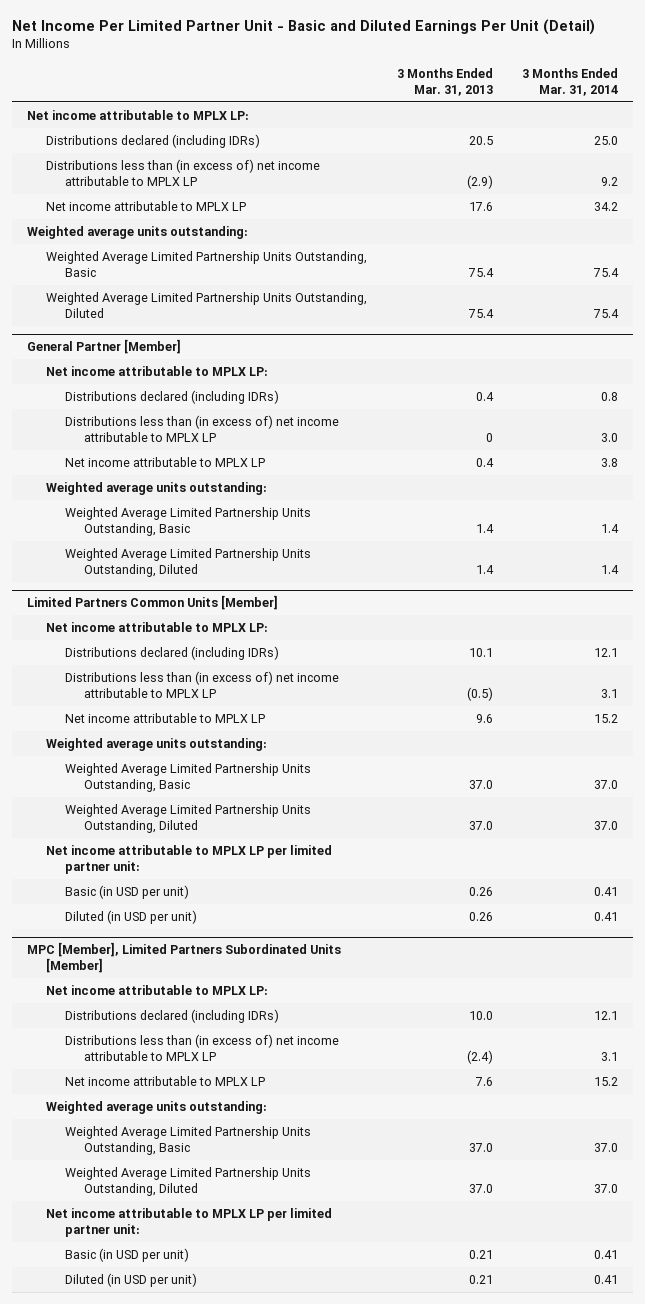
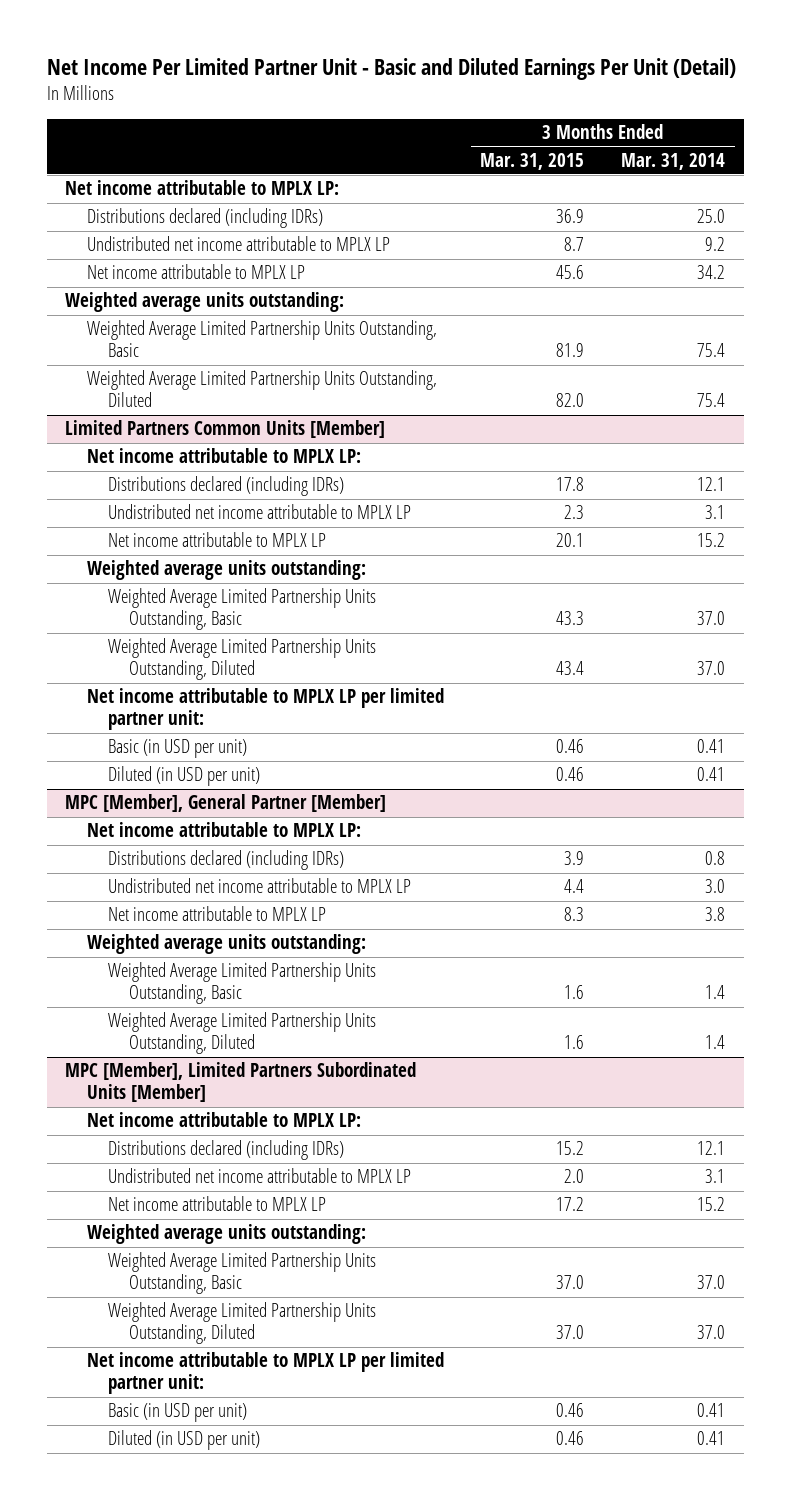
[396,67,493,96] 3 Months Ended Mar. 31, 2013 -> none
none -> [480,152,585,170] Mar. 31, 2015
[45,158,320,187] Distributions less than (in excess of) net income attributable to MPLX LP -> [86,236,390,252] Undistributed net income attributable to MPLX LP
[26,338,181,354] General Partner [Member] -> none
[45,365,268,376] Net income attributable to MPLX LP: -> none
[64,389,279,404] Distributions declared (including IDRs) -> none
[64,414,339,443] Distributions less than (in excess of) net income attributable to MPLX LP -> none
[64,456,265,467] Net income attributable to MPLX LP -> none
[45,481,267,495] Weighted average units outstanding: -> none
[64,506,311,537] Weighted Average Limited Partnership Units Outstanding, Basic -> none
[64,547,311,578] Weighted Average Limited Partnership Units Outstanding, Diluted -> none
[64,670,339,699] Distributions less than (in excess of) net income attributable to MPLX LP -> [107,504,411,520] Undistributed net income attributable to MPLX LP
none -> [65,794,387,813] MPC [Member], General Partner [Member]
none -> [86,822,361,838] Net income attributable to MPLX LP:
none -> [107,850,344,871] Distributions declared (including IDRs)
none -> [107,878,411,894] Undistributed net income attributable to MPLX LP
none -> [107,906,326,922] Net income attributable to MPLX LP
none -> [86,934,366,955] Weighted average units outstanding:
none -> [107,962,376,1005] Weighted Average Limited Partnership Units Outstanding, Basic
none -> [107,1012,376,1055] Weighted Average Limited Partnership Units Outstanding, Diluted
[64,1033,339,1062] Distributions less than (in excess of) net income attributable to MPLX LP -> [107,1168,411,1184] Undistributed net income attributable to MPLX LP

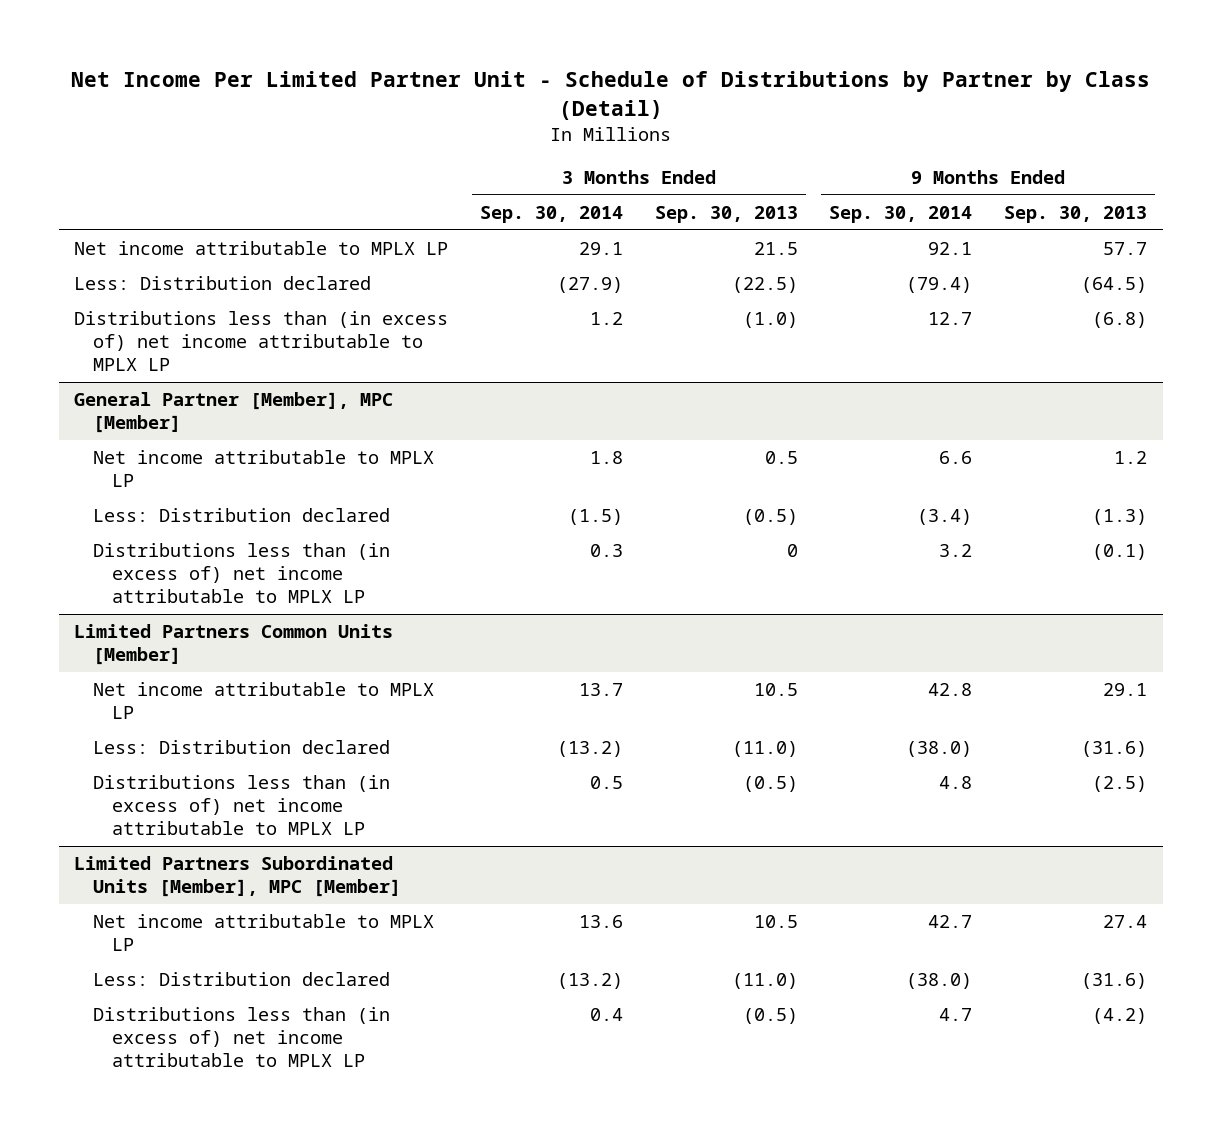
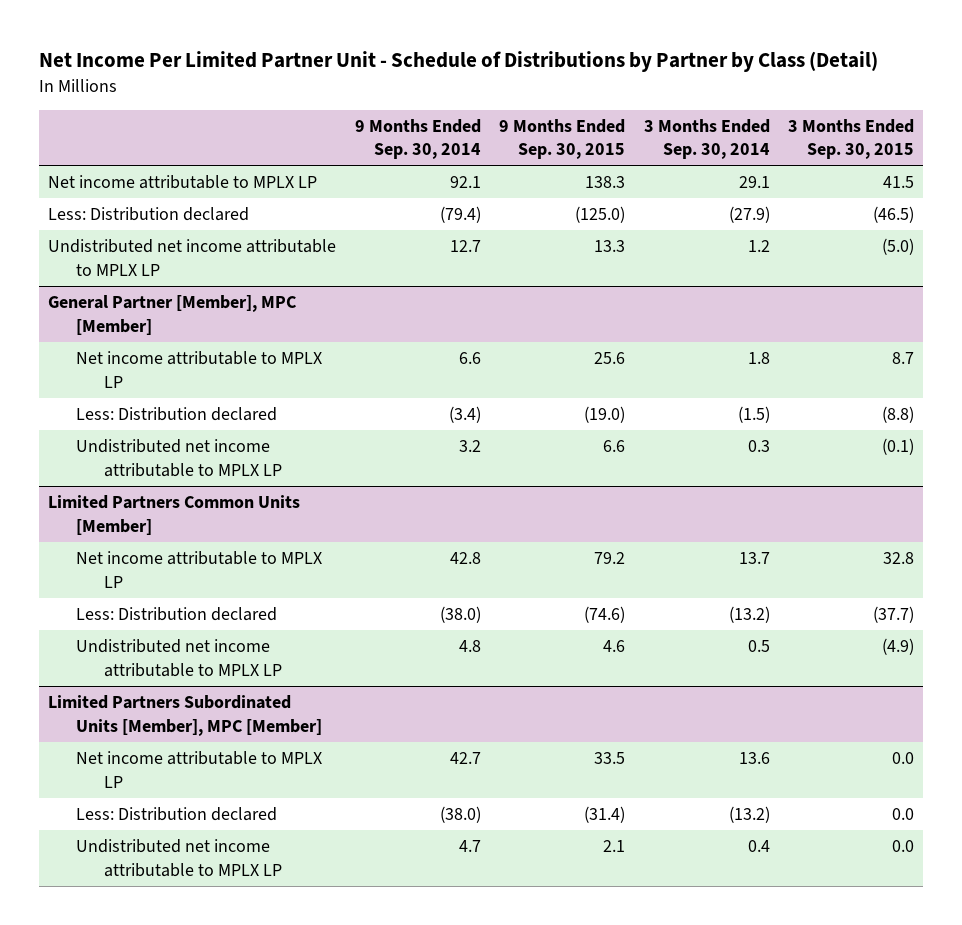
[654,205,798,223] Sep. 30, 2013 -> none
[1003,205,1147,223] Sep. 30, 2013 -> none
none -> [499,118,626,160] 9 Months Ended Sep. 30, 2015
none -> [788,118,915,160] 3 Months Ended Sep. 30, 2015
[74,311,449,371] Distributions less than (in excess of) net income attributable to MPLX LP -> [48,239,337,276] Undistributed net income attributable to MPLX LP
[92,543,390,603] Distributions less than (in excess of) net income attributable to MPLX LP -> [76,439,283,477] Undistributed net income attributable to MPLX LP
[92,775,390,835] Distributions less than (in excess of) net income attributable to MPLX LP -> [76,639,283,677] Undistributed net income attributable to MPLX LP
[92,1007,390,1067] Distributions less than (in excess of) net income attributable to MPLX LP -> [76,839,283,877] Undistributed net income attributable to MPLX LP

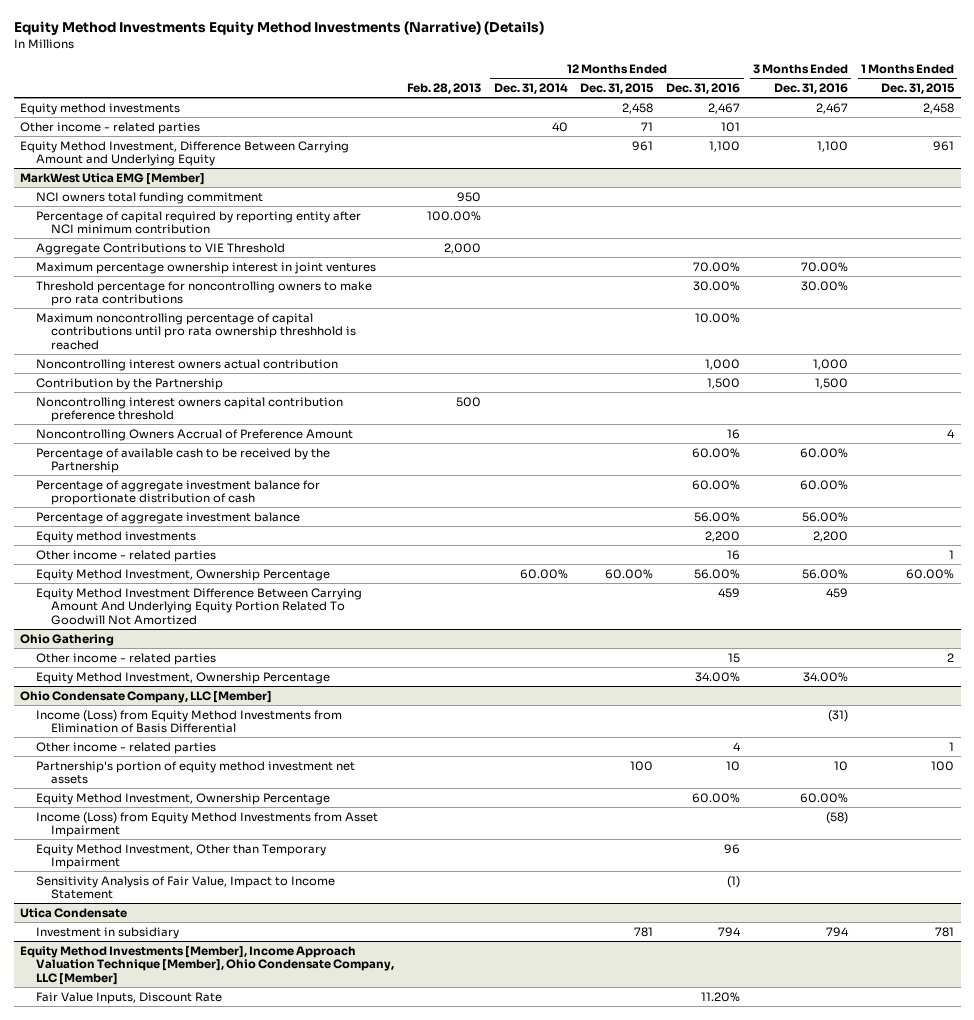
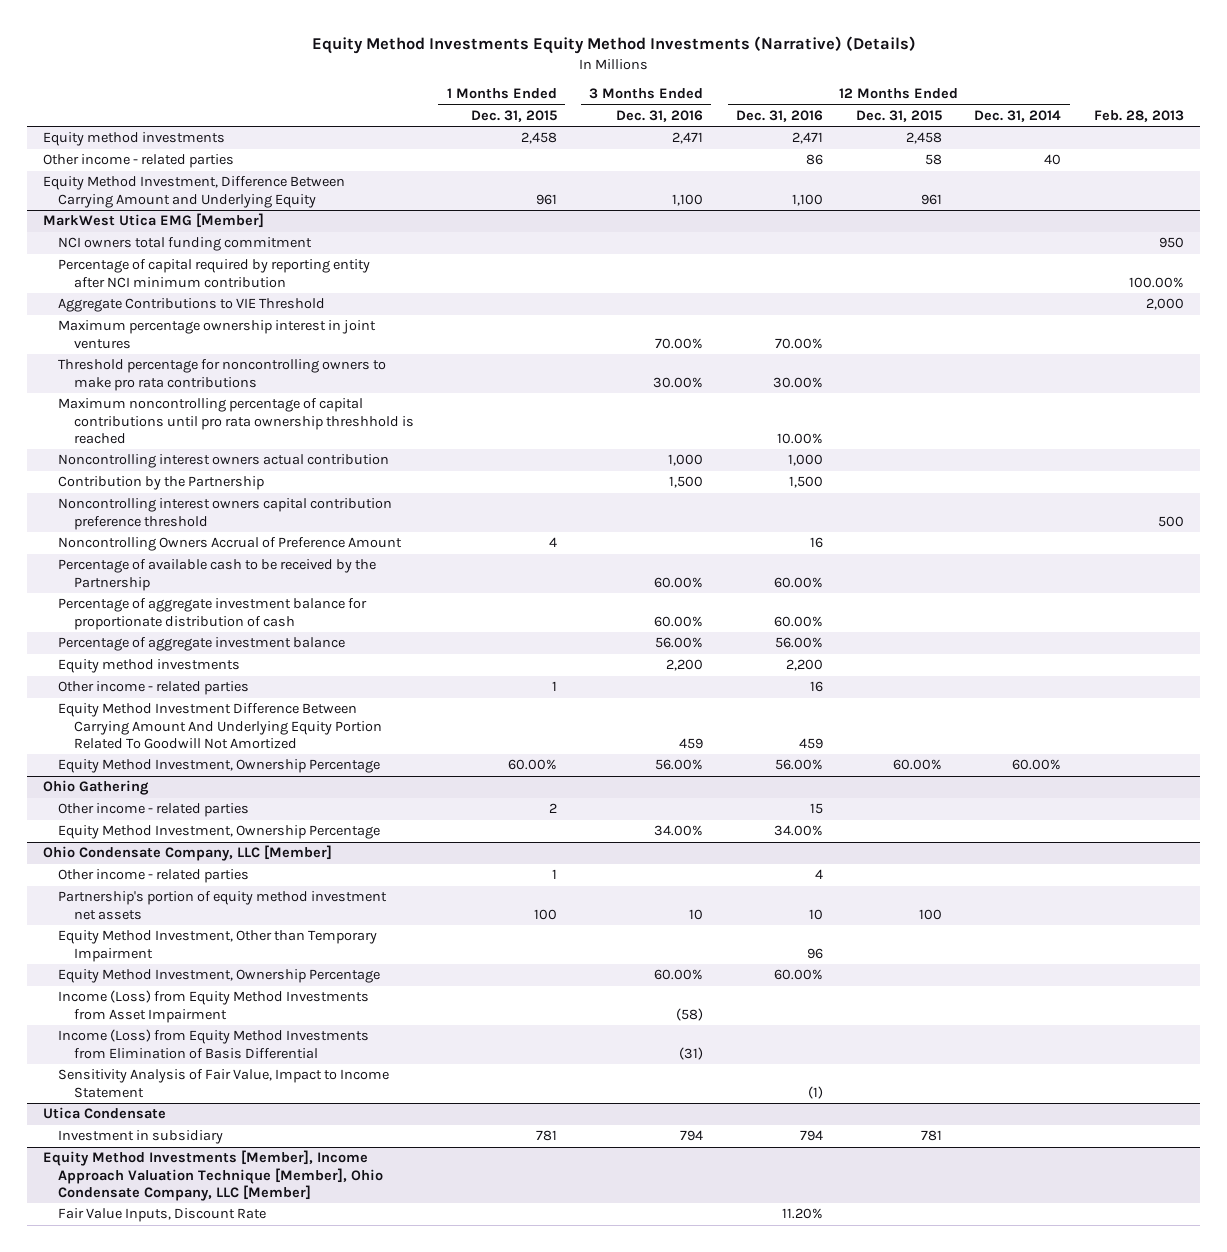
[708,102,741,114] 2,467 -> [791,132,823,145] 2,471
[816,102,849,114] 2,467 -> [672,132,704,145] 2,471
[641,121,654,131] 71 -> [924,154,942,166] 58
[721,121,741,132] 101 -> [805,154,823,166] 86
[35,568,330,581] Equity Method Investment, Ownership Percentage -> [58,759,381,774] Equity Method Investment, Ownership Percentage
[35,843,326,870] Equity Method Investment, Other than Temporary Impairment -> [58,930,378,962] Equity Method Investment, Other than Temporary Impairment
[35,709,342,734] Income (Loss) from Equity Method Investments from Elimination of Basis Differential -> [58,1029,370,1059] Income (Loss) from Equity Method Investments from Elimination of Basis Differential

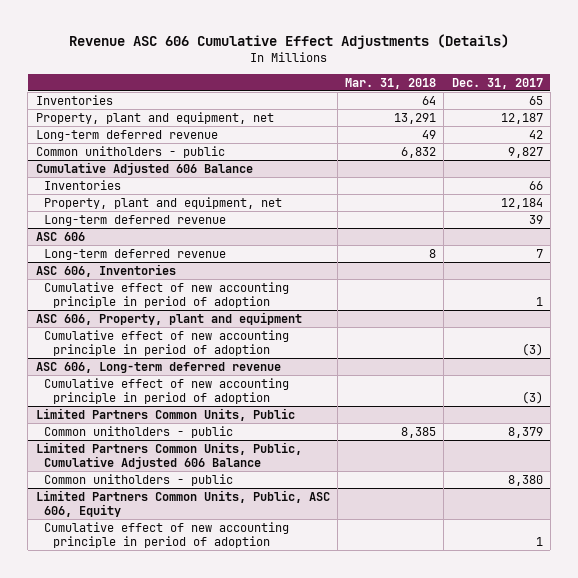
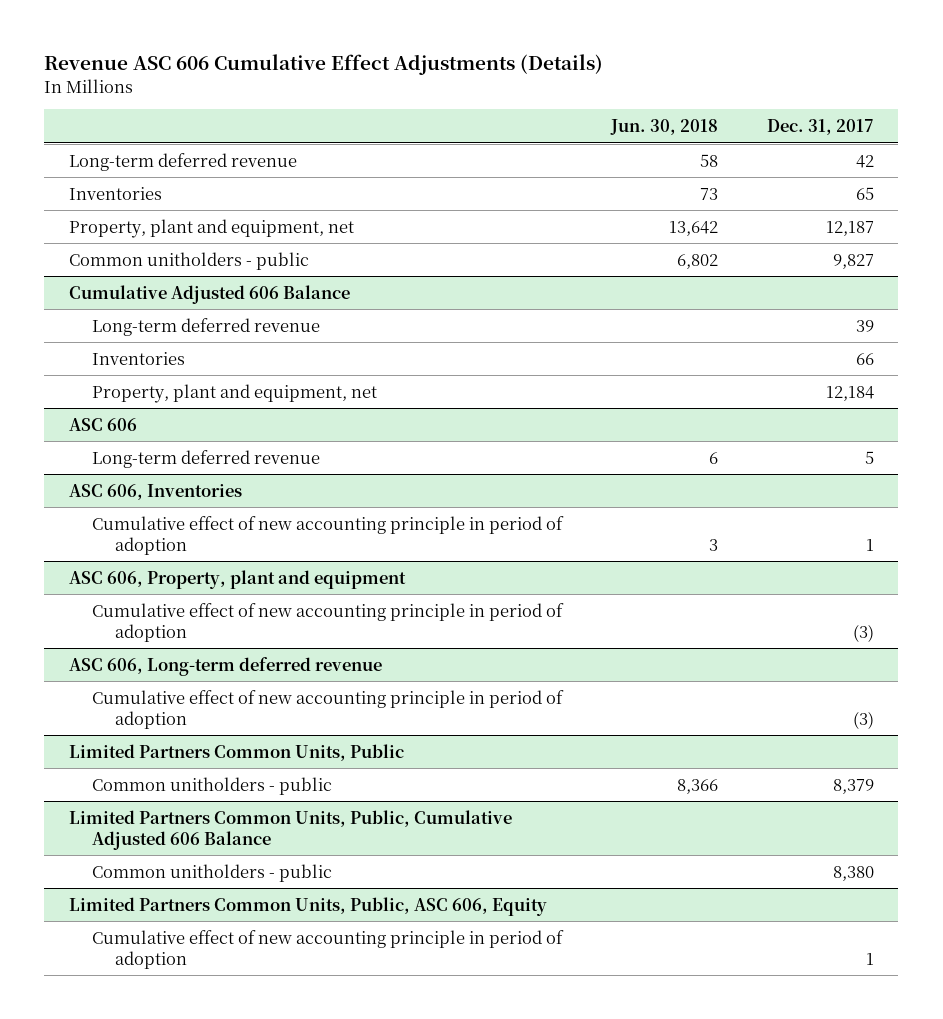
[345,77,437,89] Mar. 31, 2018 -> none
none -> [609,118,718,135] Jun. 30, 2018
[35,129,218,141] Long-term deferred revenue -> [68,152,297,171] Long-term deferred revenue
[44,214,227,226] Long-term deferred revenue -> [92,317,321,336] Long-term deferred revenue
[535,248,543,258] 7 -> [864,450,874,464] 5

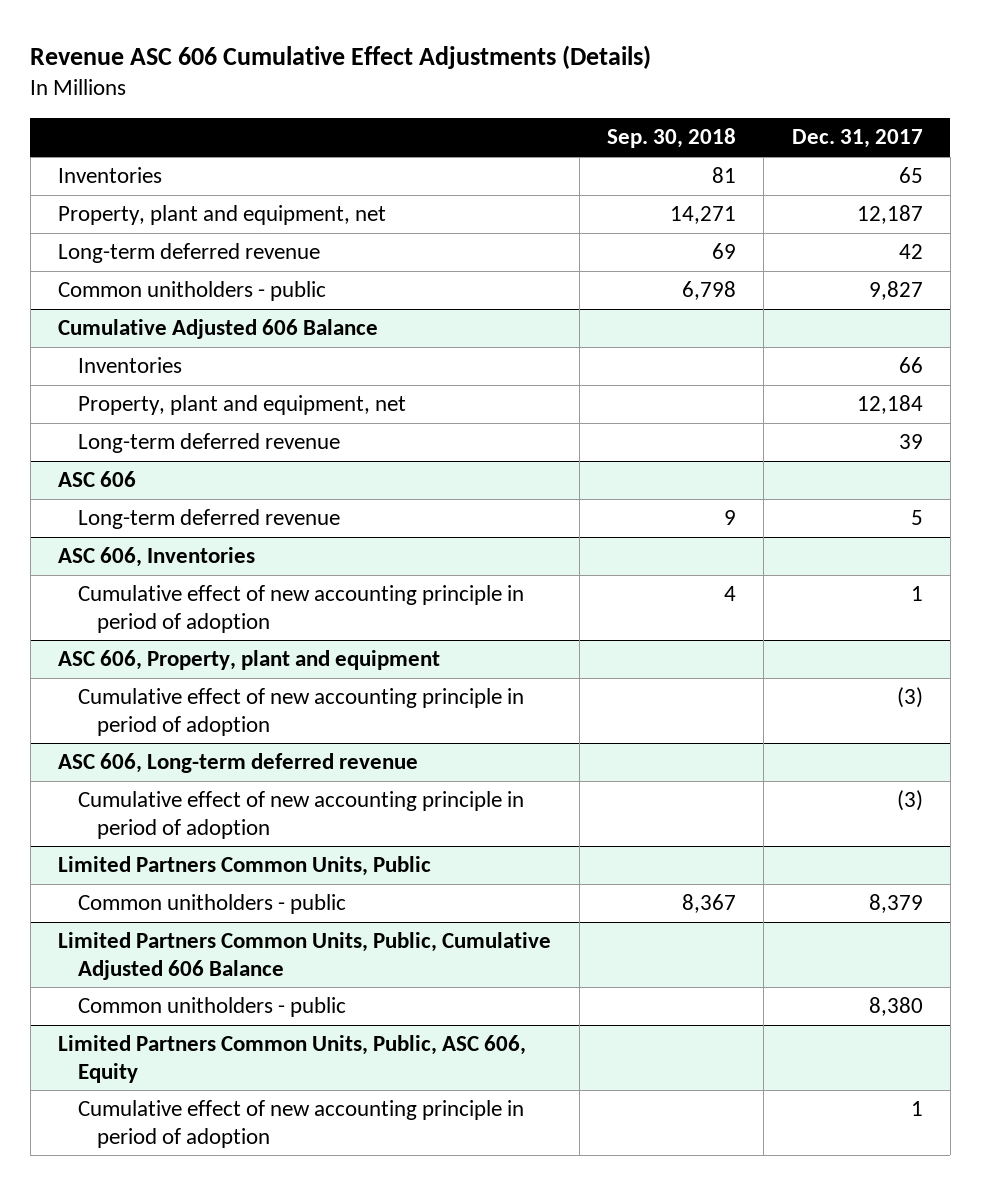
[609,118,718,135] Jun. 30, 2018 -> none
none -> [606,128,736,149] Sep. 30, 2018
[68,152,297,171] Long-term deferred revenue -> [58,243,321,264] Long-term deferred revenue
[92,317,321,336] Long-term deferred revenue -> [77,433,340,454] Long-term deferred revenue

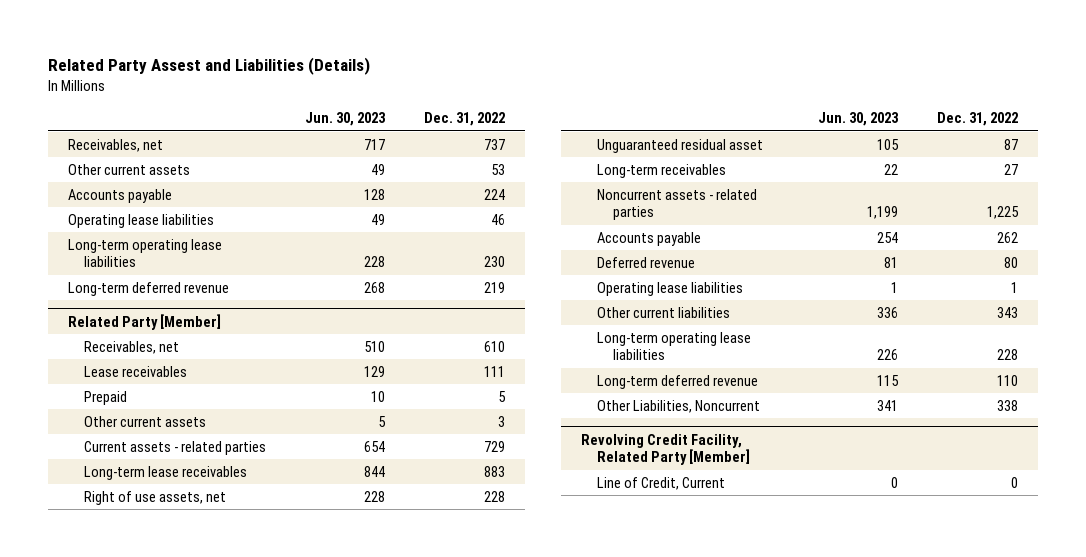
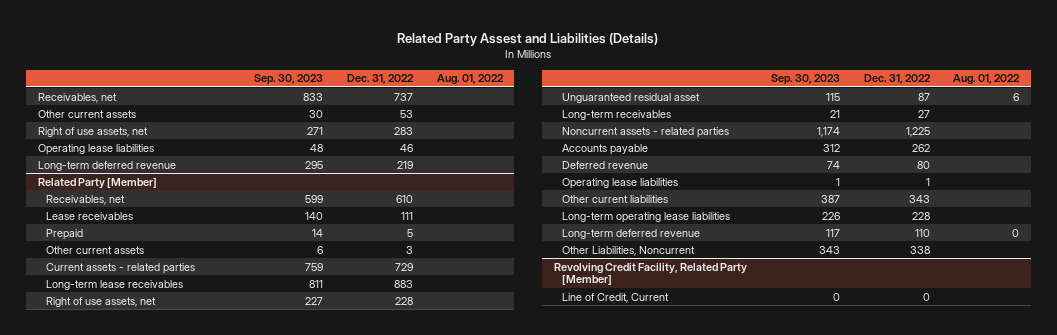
[304,112,386,127] Jun. 30, 2023 -> none
none -> [254,74,324,86] Sep. 30, 2023
none -> [436,74,504,86] Aug. 01, 2022
[67,188,172,203] Accounts payable -> none
none -> [37,126,148,137] Right of use assets, net
[67,238,222,268] Long-term operating lease liabilities -> none

